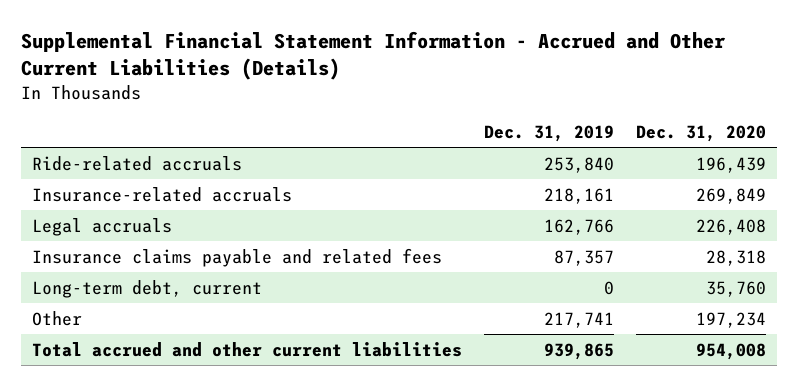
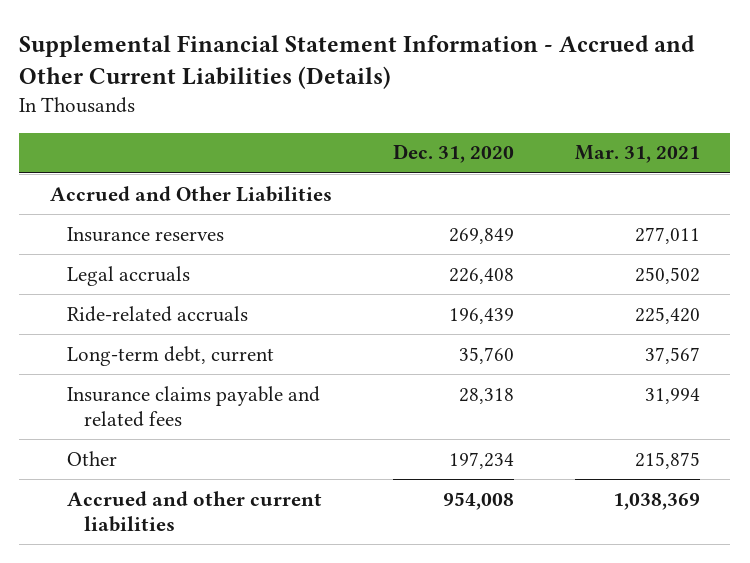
[483,124,614,142] Dec. 31, 2019 -> none
none -> [574,145,700,164] Mar. 31, 2021
none -> [49,185,332,202] Accrued and Other Liabilities
[31,186,292,202] Insurance-related accruals -> [66,226,224,242] Insurance reserves
[31,155,242,171] Ride-related accruals -> [66,305,248,322] Ride-related accruals
[31,247,442,267] Insurance claims payable and related fees -> [66,385,320,427] Insurance claims payable and related fees
[31,341,462,357] Total accrued and other current liabilities -> [66,490,322,532] Accrued and other current liabilities

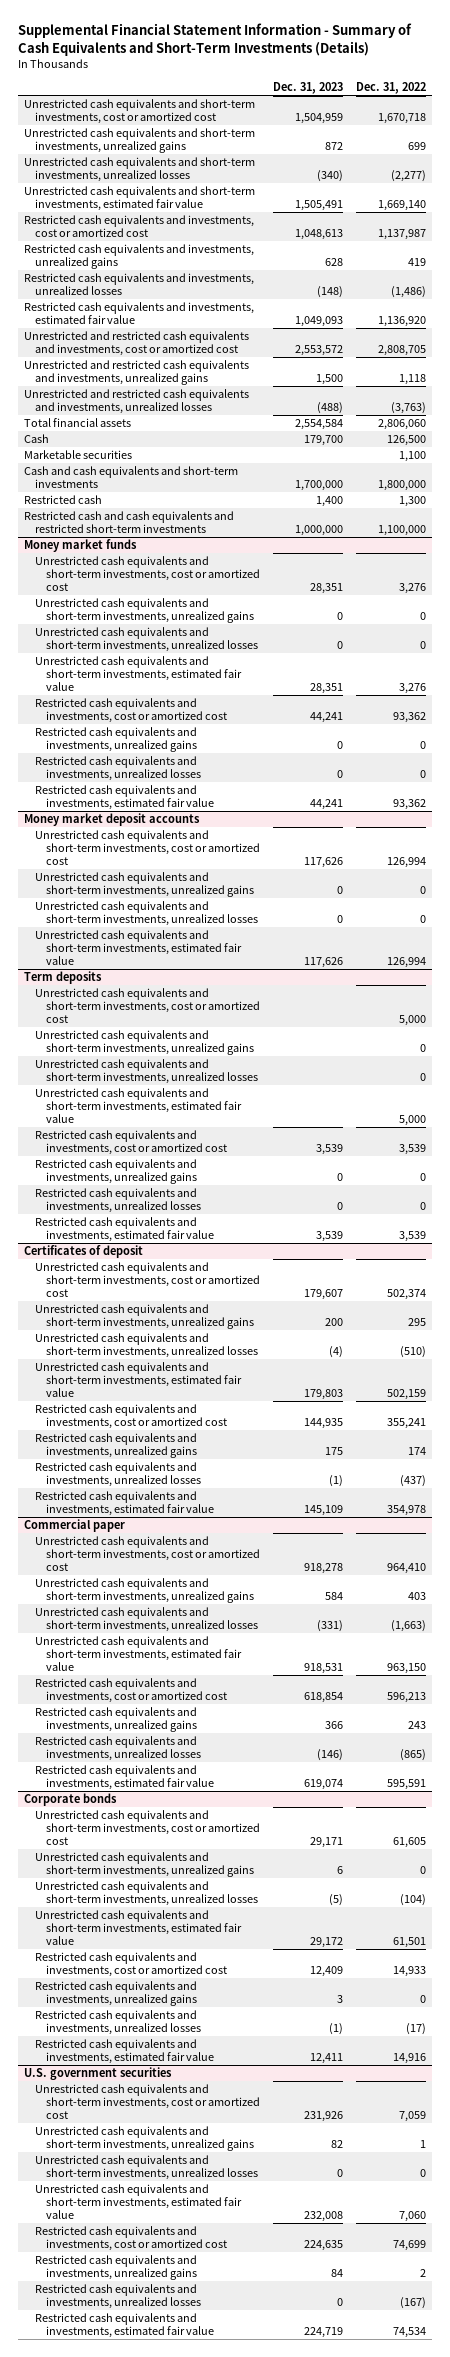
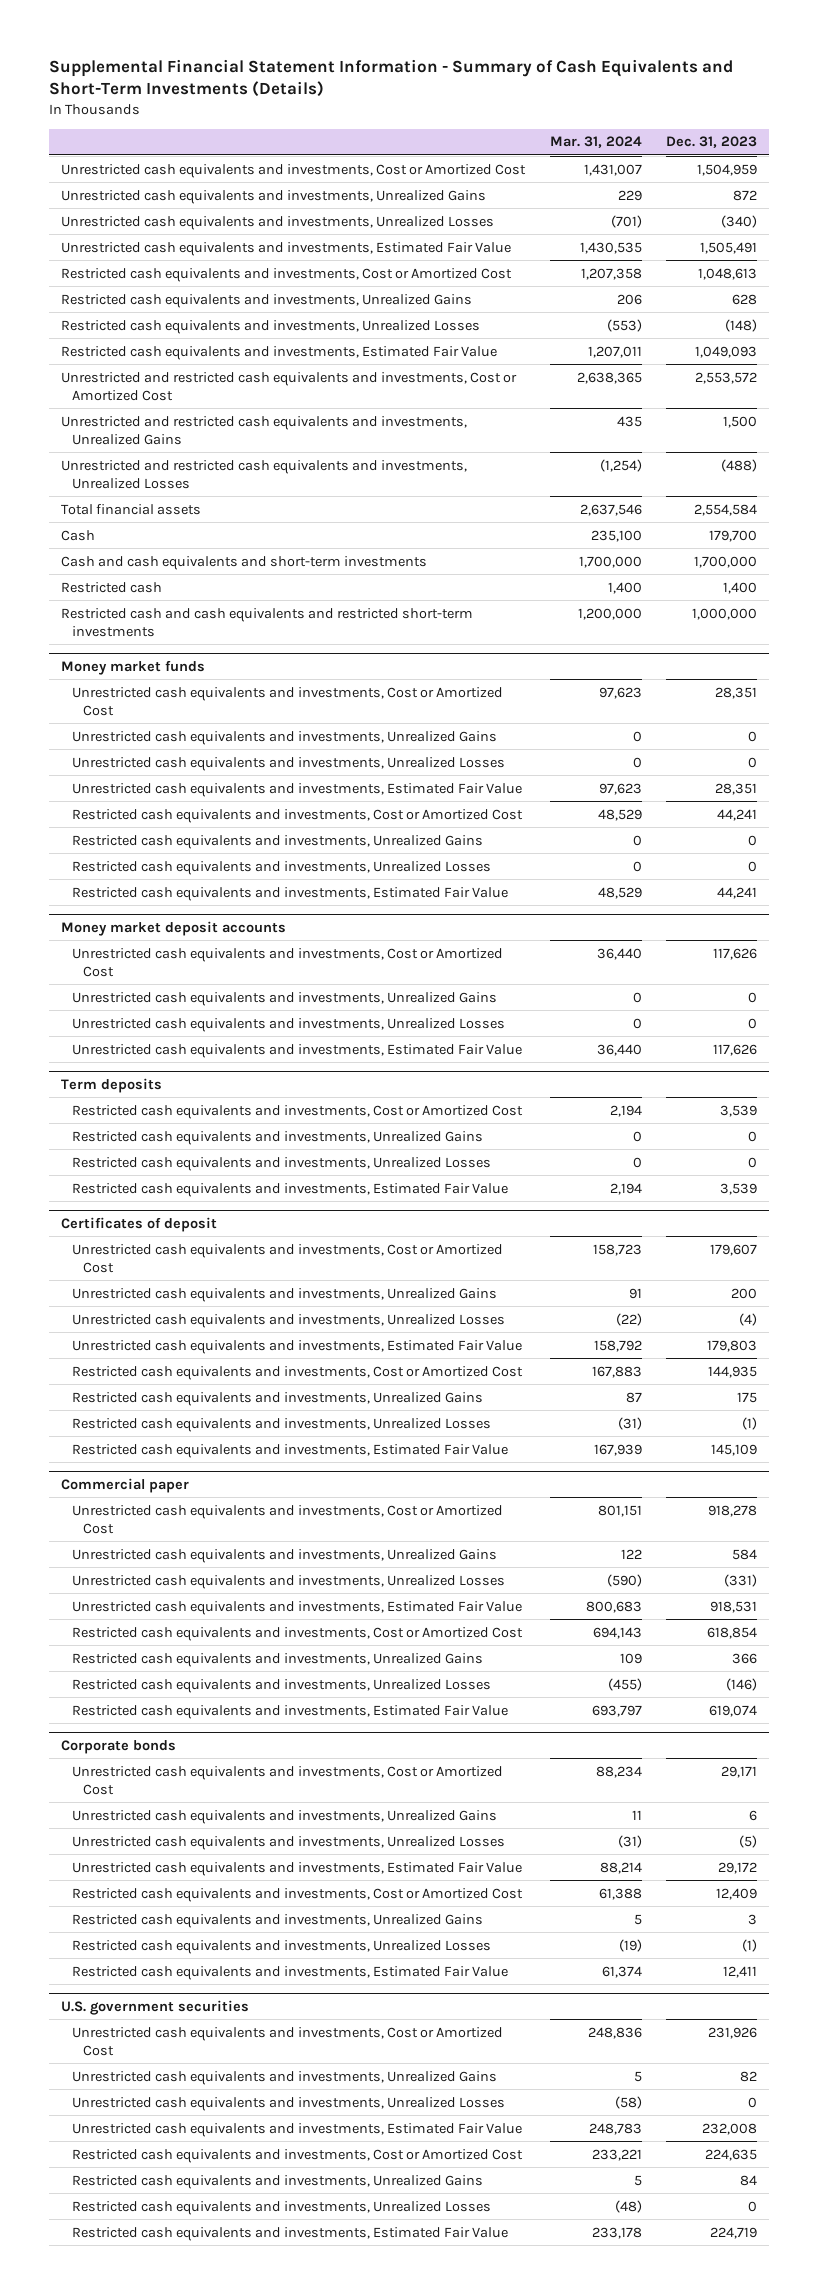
[355,82,426,95] Dec. 31, 2022 -> none
none -> [549,136,642,149] Mar. 31, 2024
[24,99,256,125] Unrestricted cash equivalents and short-term investments, cost or amortized cost -> [61,163,527,178] Unrestricted cash equivalents and investments, Cost or Amortized Cost
[24,128,256,154] Unrestricted cash equivalents and short-term investments, unrealized gains -> [61,189,487,204] Unrestricted cash equivalents and investments, Unrealized Gains
[24,157,256,183] Unrestricted cash equivalents and short-term investments, unrealized losses -> [61,215,495,230] Unrestricted cash equivalents and investments, Unrealized Losses
[24,186,256,212] Unrestricted cash equivalents and short-term investments, estimated fair value -> [61,241,512,256] Unrestricted cash equivalents and investments, Estimated Fair Value
[24,215,255,238] Restricted cash equivalents and investments, cost or amortized cost -> [61,267,513,282] Restricted cash equivalents and investments, Cost or Amortized Cost
[24,244,255,270] Restricted cash equivalents and investments, unrealized gains -> [61,293,473,308] Restricted cash equivalents and investments, Unrealized Gains
[24,273,255,296] Restricted cash equivalents and investments, unrealized losses -> [61,319,481,334] Restricted cash equivalents and investments, Unrealized Losses
[24,302,255,325] Restricted cash equivalents and investments, estimated fair value -> [61,345,498,360] Restricted cash equivalents and investments, Estimated Fair Value
[24,331,250,357] Unrestricted and restricted cash equivalents and investments, cost or amortized cost -> [61,371,518,401] Unrestricted and restricted cash equivalents and investments, Cost or Amortized Cost
[24,360,250,386] Unrestricted and restricted cash equivalents and investments, unrealized gains -> [61,415,468,445] Unrestricted and restricted cash equivalents and investments, Unrealized Gains
[24,389,250,415] Unrestricted and restricted cash equivalents and investments, unrealized losses -> [61,459,468,489] Unrestricted and restricted cash equivalents and investments, Unrealized Losses
[24,450,133,460] Marketable securities -> none
[35,556,261,592] Unrestricted cash equivalents and short-term investments, cost or amortized cost -> [72,686,504,716] Unrestricted cash equivalents and investments, Cost or Amortized Cost
[35,598,255,624] Unrestricted cash equivalents and short-term investments, unrealized gains -> [72,730,498,745] Unrestricted cash equivalents and investments, Unrealized Gains
[35,627,259,653] Unrestricted cash equivalents and short-term investments, unrealized losses -> [72,756,506,771] Unrestricted cash equivalents and investments, Unrealized Losses
[35,656,243,692] Unrestricted cash equivalents and short-term investments, estimated fair value -> [72,782,523,797] Unrestricted cash equivalents and investments, Estimated Fair Value
[35,698,228,724] Restricted cash equivalents and investments, cost or amortized cost -> [72,808,524,823] Restricted cash equivalents and investments, Cost or Amortized Cost
[35,727,198,753] Restricted cash equivalents and investments, unrealized gains -> [72,834,484,849] Restricted cash equivalents and investments, Unrealized Gains
[35,756,202,782] Restricted cash equivalents and investments, unrealized losses -> [72,860,492,875] Restricted cash equivalents and investments, Unrealized Losses
[35,785,215,811] Restricted cash equivalents and investments, estimated fair value -> [72,886,509,901] Restricted cash equivalents and investments, Estimated Fair Value
[35,830,261,866] Unrestricted cash equivalents and short-term investments, cost or amortized cost -> [72,947,504,977] Unrestricted cash equivalents and investments, Cost or Amortized Cost
[35,872,255,898] Unrestricted cash equivalents and short-term investments, unrealized gains -> [72,991,498,1006] Unrestricted cash equivalents and investments, Unrealized Gains
[35,901,259,927] Unrestricted cash equivalents and short-term investments, unrealized losses -> [72,1017,506,1032] Unrestricted cash equivalents and investments, Unrealized Losses
[35,930,243,966] Unrestricted cash equivalents and short-term investments, estimated fair value -> [72,1043,523,1058] Unrestricted cash equivalents and investments, Estimated Fair Value
[35,988,261,1024] Unrestricted cash equivalents and short-term investments, cost or amortized cost -> none
[35,1030,255,1056] Unrestricted cash equivalents and short-term investments, unrealized gains -> none
[35,1059,259,1085] Unrestricted cash equivalents and short-term investments, unrealized losses -> none
[35,1088,243,1124] Unrestricted cash equivalents and short-term investments, estimated fair value -> none
[35,1130,228,1156] Restricted cash equivalents and investments, cost or amortized cost -> [72,1104,524,1119] Restricted cash equivalents and investments, Cost or Amortized Cost
[35,1159,198,1185] Restricted cash equivalents and investments, unrealized gains -> [72,1130,484,1145] Restricted cash equivalents and investments, Unrealized Gains
[35,1188,202,1214] Restricted cash equivalents and investments, unrealized losses -> [72,1156,492,1171] Restricted cash equivalents and investments, Unrealized Losses
[35,1217,215,1243] Restricted cash equivalents and investments, estimated fair value -> [72,1182,509,1197] Restricted cash equivalents and investments, Estimated Fair Value
[35,1262,261,1298] Unrestricted cash equivalents and short-term investments, cost or amortized cost -> [72,1243,504,1273] Unrestricted cash equivalents and investments, Cost or Amortized Cost
[35,1304,255,1330] Unrestricted cash equivalents and short-term investments, unrealized gains -> [72,1287,498,1302] Unrestricted cash equivalents and investments, Unrealized Gains
[35,1333,259,1359] Unrestricted cash equivalents and short-term investments, unrealized losses -> [72,1313,506,1328] Unrestricted cash equivalents and investments, Unrealized Losses
[35,1362,243,1398] Unrestricted cash equivalents and short-term investments, estimated fair value -> [72,1339,523,1354] Unrestricted cash equivalents and investments, Estimated Fair Value
[35,1404,228,1430] Restricted cash equivalents and investments, cost or amortized cost -> [72,1365,524,1380] Restricted cash equivalents and investments, Cost or Amortized Cost
[35,1433,198,1459] Restricted cash equivalents and investments, unrealized gains -> [72,1391,484,1406] Restricted cash equivalents and investments, Unrealized Gains
[35,1462,202,1488] Restricted cash equivalents and investments, unrealized losses -> [72,1417,492,1432] Restricted cash equivalents and investments, Unrealized Losses
[35,1491,215,1517] Restricted cash equivalents and investments, estimated fair value -> [72,1443,509,1458] Restricted cash equivalents and investments, Estimated Fair Value
[35,1536,261,1572] Unrestricted cash equivalents and short-term investments, cost or amortized cost -> [72,1504,504,1534] Unrestricted cash equivalents and investments, Cost or Amortized Cost
[35,1578,255,1604] Unrestricted cash equivalents and short-term investments, unrealized gains -> [72,1548,498,1563] Unrestricted cash equivalents and investments, Unrealized Gains
[35,1607,259,1633] Unrestricted cash equivalents and short-term investments, unrealized losses -> [72,1574,506,1589] Unrestricted cash equivalents and investments, Unrealized Losses
[35,1636,243,1672] Unrestricted cash equivalents and short-term investments, estimated fair value -> [72,1600,523,1615] Unrestricted cash equivalents and investments, Estimated Fair Value
[35,1678,228,1704] Restricted cash equivalents and investments, cost or amortized cost -> [72,1626,524,1641] Restricted cash equivalents and investments, Cost or Amortized Cost
[35,1707,198,1733] Restricted cash equivalents and investments, unrealized gains -> [72,1652,484,1667] Restricted cash equivalents and investments, Unrealized Gains
[35,1736,202,1762] Restricted cash equivalents and investments, unrealized losses -> [72,1678,492,1693] Restricted cash equivalents and investments, Unrealized Losses
[35,1765,215,1791] Restricted cash equivalents and investments, estimated fair value -> [72,1704,509,1719] Restricted cash equivalents and investments, Estimated Fair Value
[35,1810,261,1846] Unrestricted cash equivalents and short-term investments, cost or amortized cost -> [72,1765,504,1795] Unrestricted cash equivalents and investments, Cost or Amortized Cost
[35,1852,255,1878] Unrestricted cash equivalents and short-term investments, unrealized gains -> [72,1809,498,1824] Unrestricted cash equivalents and investments, Unrealized Gains
[35,1881,259,1907] Unrestricted cash equivalents and short-term investments, unrealized losses -> [72,1835,506,1850] Unrestricted cash equivalents and investments, Unrealized Losses
[35,1910,243,1946] Unrestricted cash equivalents and short-term investments, estimated fair value -> [72,1861,523,1876] Unrestricted cash equivalents and investments, Estimated Fair Value
[35,1952,228,1978] Restricted cash equivalents and investments, cost or amortized cost -> [72,1887,524,1902] Restricted cash equivalents and investments, Cost or Amortized Cost
[35,1981,198,2007] Restricted cash equivalents and investments, unrealized gains -> [72,1913,484,1928] Restricted cash equivalents and investments, Unrealized Gains
[35,2010,202,2036] Restricted cash equivalents and investments, unrealized losses -> [72,1939,492,1954] Restricted cash equivalents and investments, Unrealized Losses
[35,2039,215,2065] Restricted cash equivalents and investments, estimated fair value -> [72,1965,509,1980] Restricted cash equivalents and investments, Estimated Fair Value
[35,2084,261,2120] Unrestricted cash equivalents and short-term investments, cost or amortized cost -> [72,2026,504,2056] Unrestricted cash equivalents and investments, Cost or Amortized Cost
[35,2126,255,2152] Unrestricted cash equivalents and short-term investments, unrealized gains -> [72,2070,498,2085] Unrestricted cash equivalents and investments, Unrealized Gains
[35,2155,259,2181] Unrestricted cash equivalents and short-term investments, unrealized losses -> [72,2096,506,2111] Unrestricted cash equivalents and investments, Unrealized Losses
[35,2184,243,2220] Unrestricted cash equivalents and short-term investments, estimated fair value -> [72,2122,523,2137] Unrestricted cash equivalents and investments, Estimated Fair Value
[35,2226,228,2252] Restricted cash equivalents and investments, cost or amortized cost -> [72,2148,524,2163] Restricted cash equivalents and investments, Cost or Amortized Cost
[35,2255,198,2281] Restricted cash equivalents and investments, unrealized gains -> [72,2174,484,2189] Restricted cash equivalents and investments, Unrealized Gains
[35,2284,202,2310] Restricted cash equivalents and investments, unrealized losses -> [72,2200,492,2215] Restricted cash equivalents and investments, Unrealized Losses
[35,2313,215,2339] Restricted cash equivalents and investments, estimated fair value -> [72,2226,509,2241] Restricted cash equivalents and investments, Estimated Fair Value

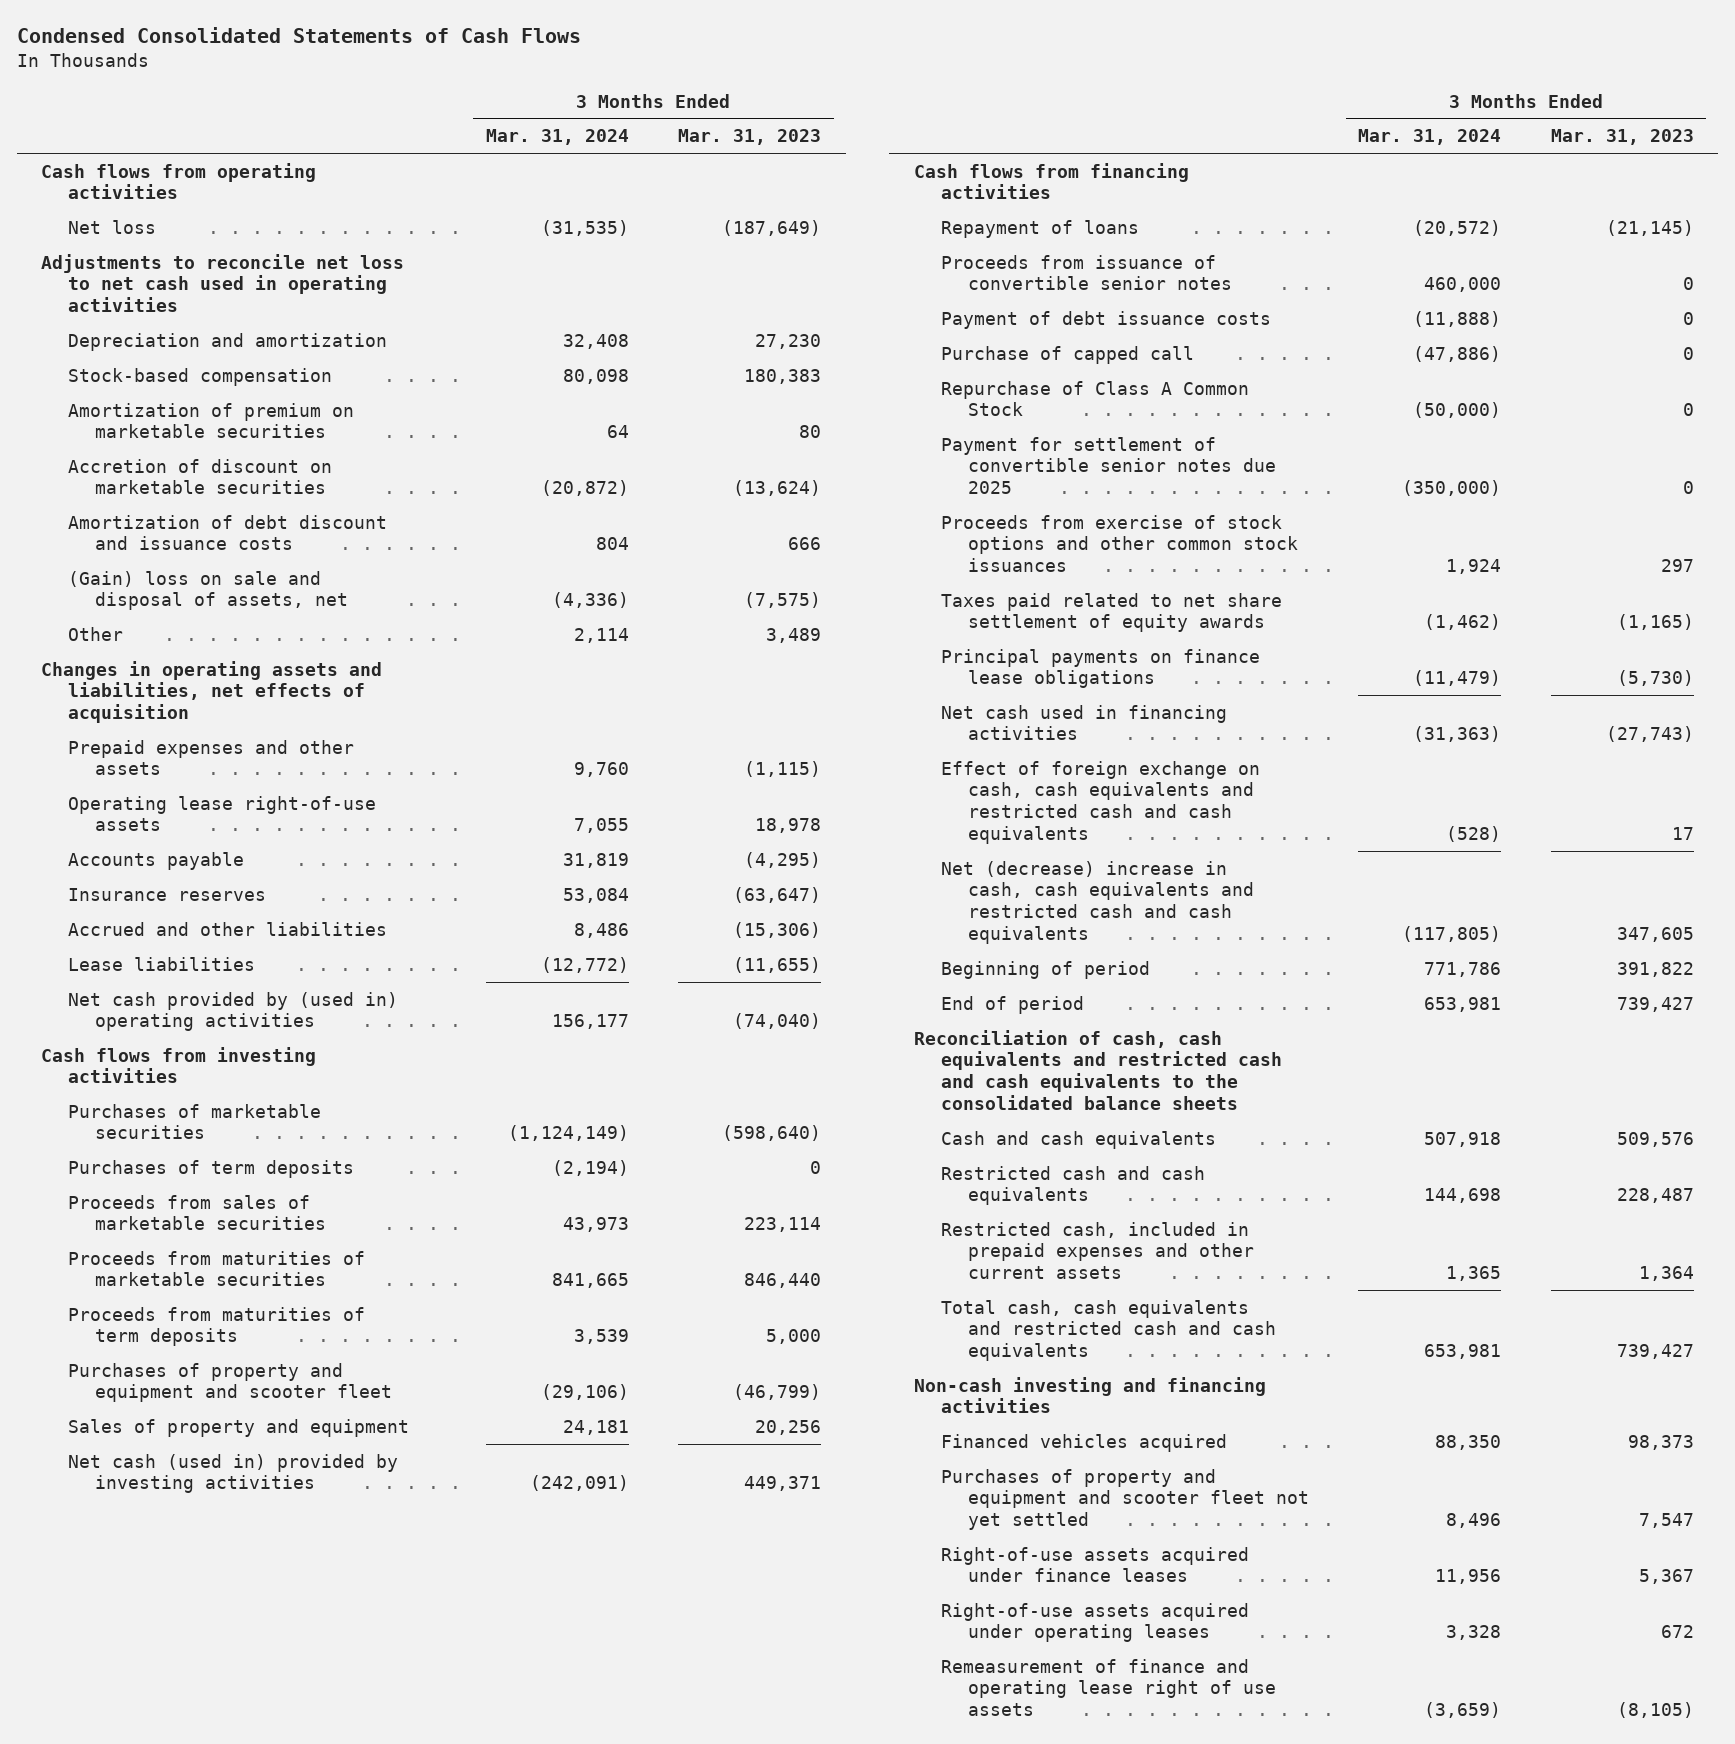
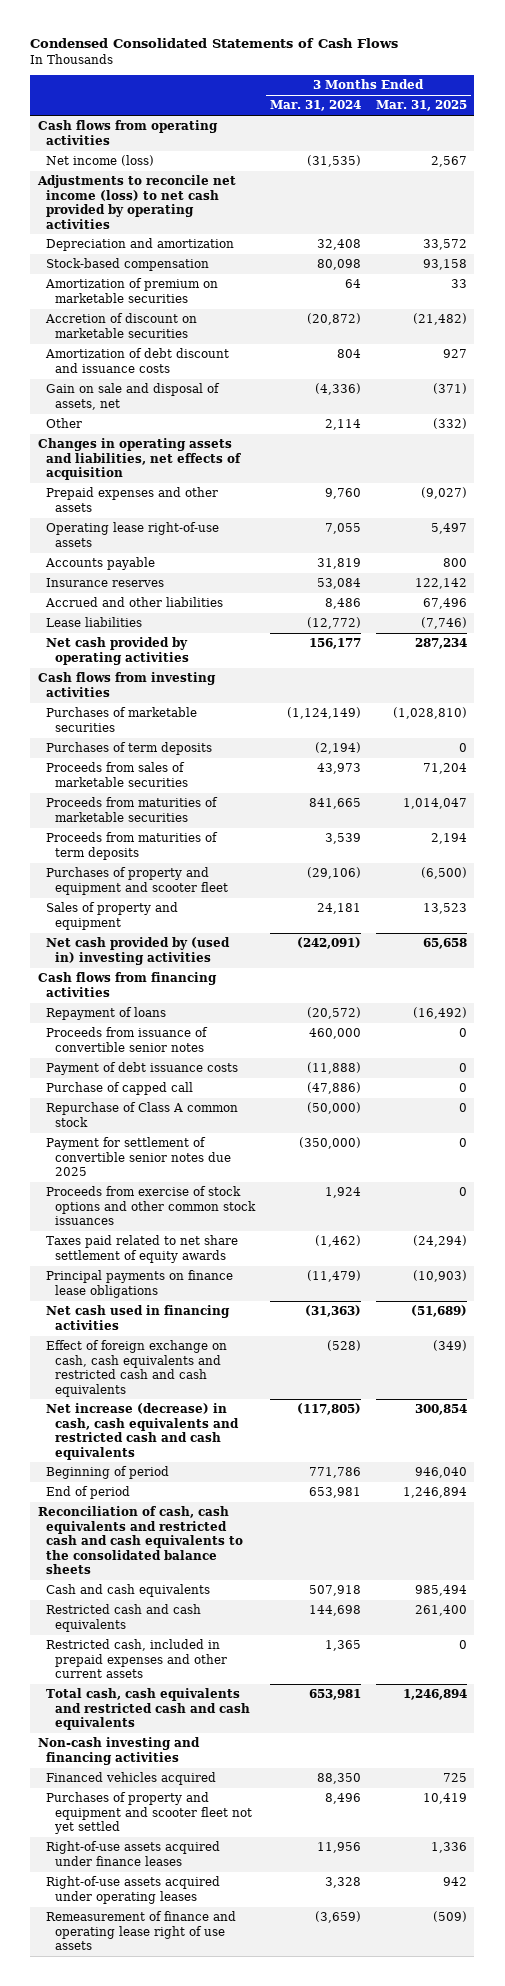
[678,129,822,146] Mar. 31, 2023 -> none
none -> [375,100,467,112] Mar. 31, 2025
[68,219,157,234] Net loss -> [46,155,155,167] Net income (loss)
[41,253,405,312] Adjustments to reconcile net loss to net cash used in operating activities -> [36,175,236,229] Adjustments to reconcile net income (loss) to net cash provided by operating activities
[68,570,349,611] (Gain) loss on sale and disposal of assets, net -> [46,383,221,410] Gain on sale and disposal of assets, net
[68,991,399,1032] Net cash provided by (used in) operating activities -> [46,637,190,665] Net cash provided by operating activities
[68,1453,399,1494] Net cash (used in) provided by investing activities -> [46,937,231,965] Net cash provided by (used in) investing activities
[940,380,1249,417] Repurchase of Class A Common Stock -> [46,1102,239,1127] Repurchase of Class A common stock
[940,860,1254,944] Net (decrease) increase in cash, cash equivalents and restricted cash and cash equivalents -> [46,1403,240,1460] Net increase (decrease) in cash, cash equivalents and restricted cash and cash equivalents

